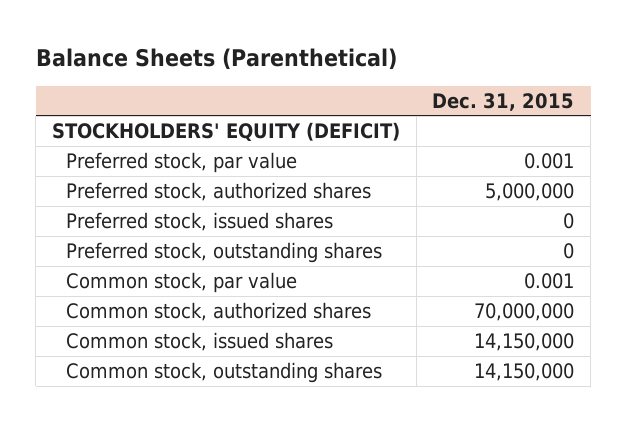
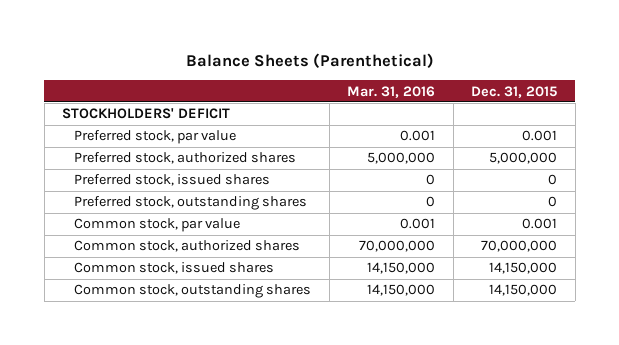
none -> [347,85,436,98] Mar. 31, 2016
[52,122,401,142] STOCKHOLDERS' EQUITY (DEFICIT) -> [62,108,231,120] STOCKHOLDERS' DEFICIT

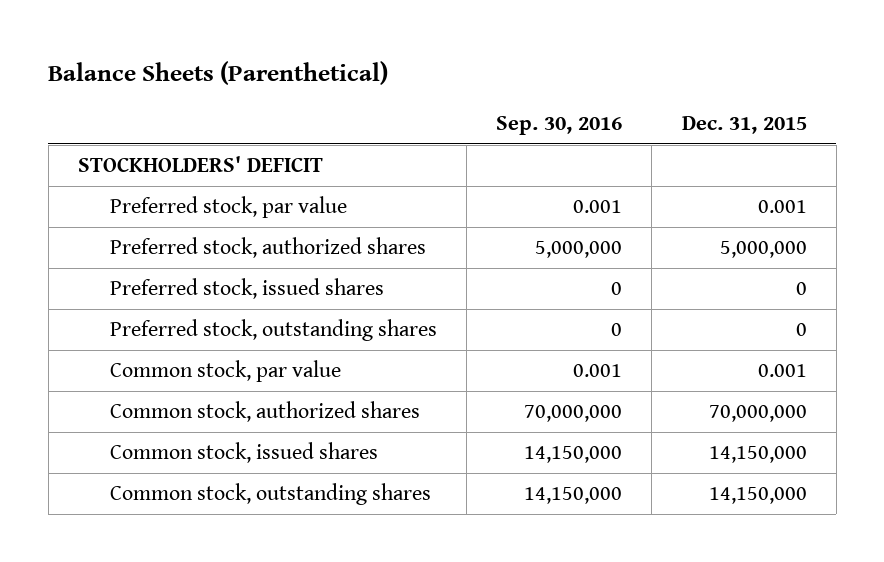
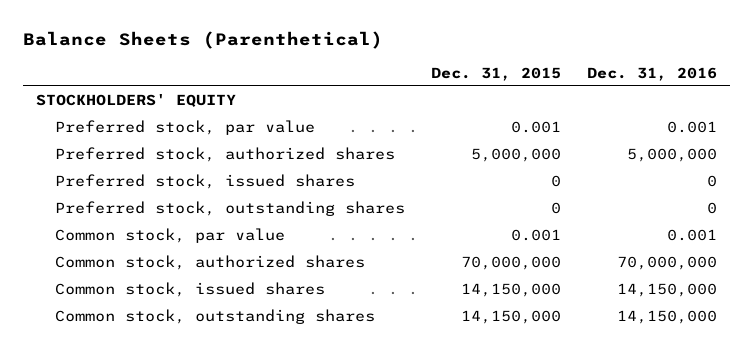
[496,115,623,135] Sep. 30, 2016 -> none
none -> [586,66,717,81] Dec. 31, 2016
[77,155,323,172] STOCKHOLDERS' DEFICIT -> [35,94,236,108] STOCKHOLDERS' EQUITY

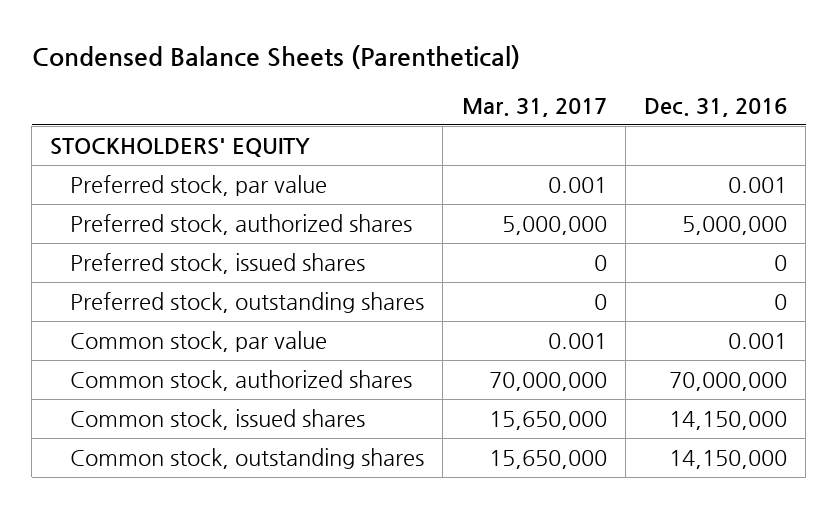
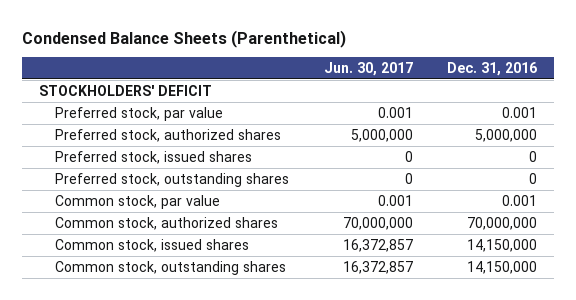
[461,97,607,117] Mar. 31, 2017 -> none
none -> [323,62,413,77] Jun. 30, 2017
[50,137,311,157] STOCKHOLDERS' EQUITY -> [39,84,213,96] STOCKHOLDERS' DEFICIT

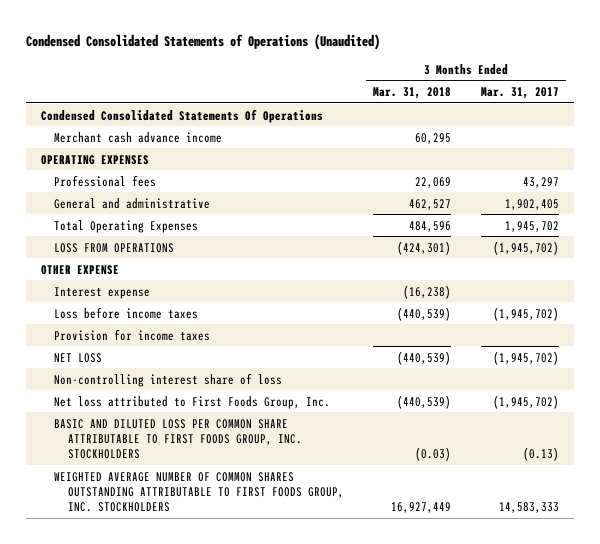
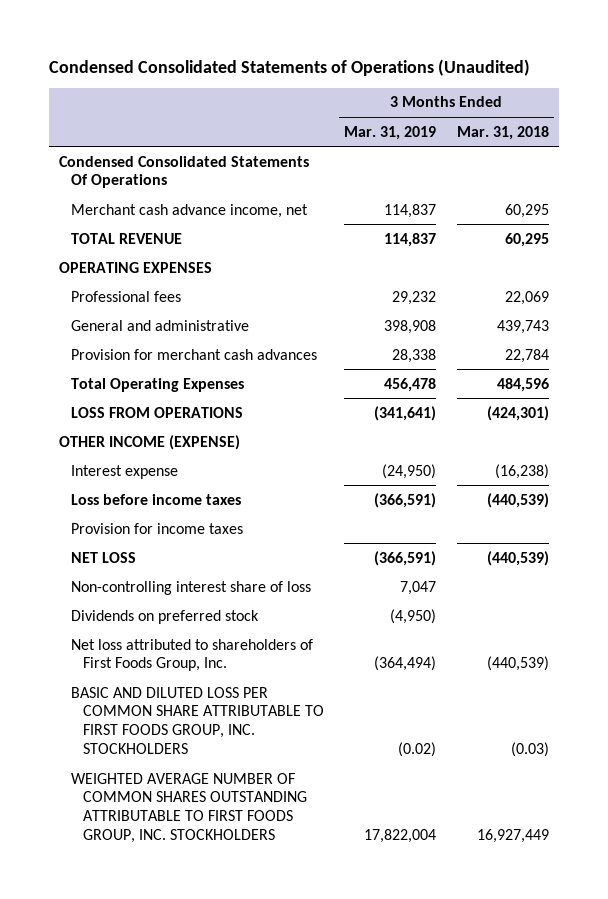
[480,86,559,99] Mar. 31, 2017 -> none
none -> [344,125,437,140] Mar. 31, 2019
[54,131,223,143] Merchant cash advance income -> [70,203,308,218] Merchant cash advance income, net
none -> [70,232,182,244] TOTAL REVENUE
[409,198,452,210] 462,527 -> [496,319,549,334] 439,743
none -> [70,348,317,360] Provision for merchant cash advances
[41,264,120,275] OTHER EXPENSE -> [59,434,241,450] OTHER INCOME (EXPENSE)
none -> [70,609,259,624] Dividends on preferred stock
[54,395,331,409] Net loss attributed to First Foods Group, Inc. -> [70,638,313,672] Net loss attributed to shareholders of First Foods Group, Inc.

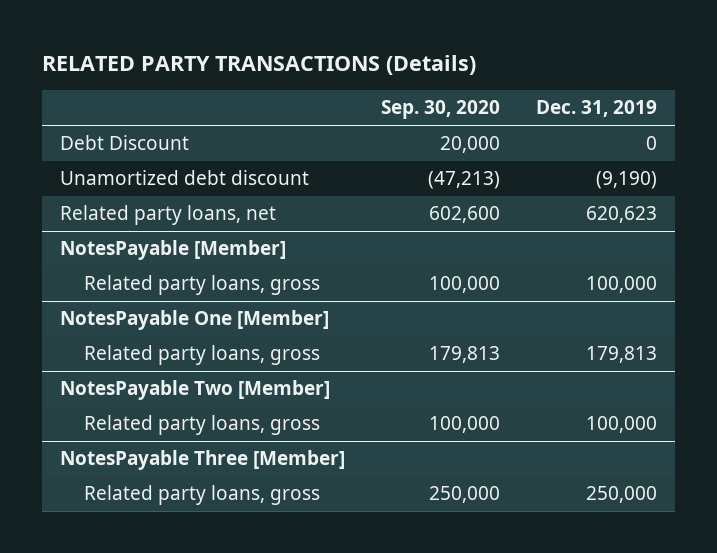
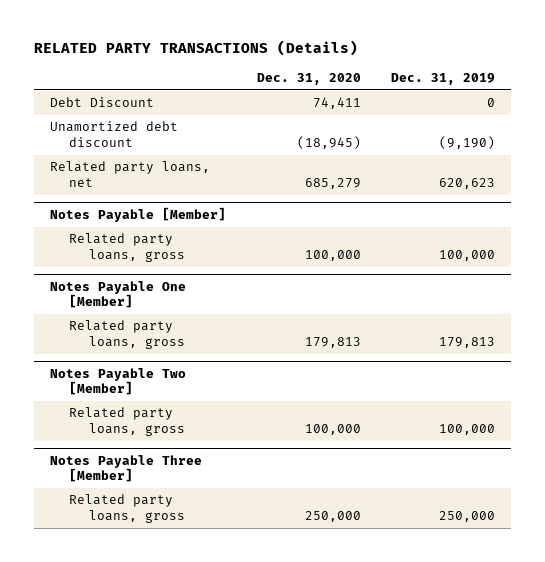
[380,100,500,120] Sep. 30, 2020 -> none
none -> [256,73,361,86] Dec. 31, 2020
[59,240,286,261] NotesPayable [Member] -> [49,207,226,223] Notes Payable [Member]
[59,310,329,331] NotesPayable One [Member] -> [49,281,186,309] Notes Payable One [Member]
[59,380,330,401] NotesPayable Two [Member] -> [49,368,186,396] Notes Payable Two [Member]
[59,450,345,471] NotesPayable Three [Member] -> [49,455,202,483] Notes Payable Three [Member]

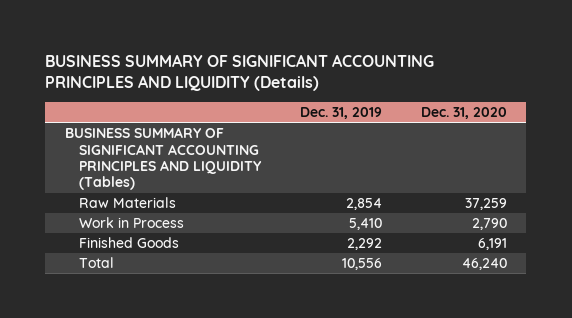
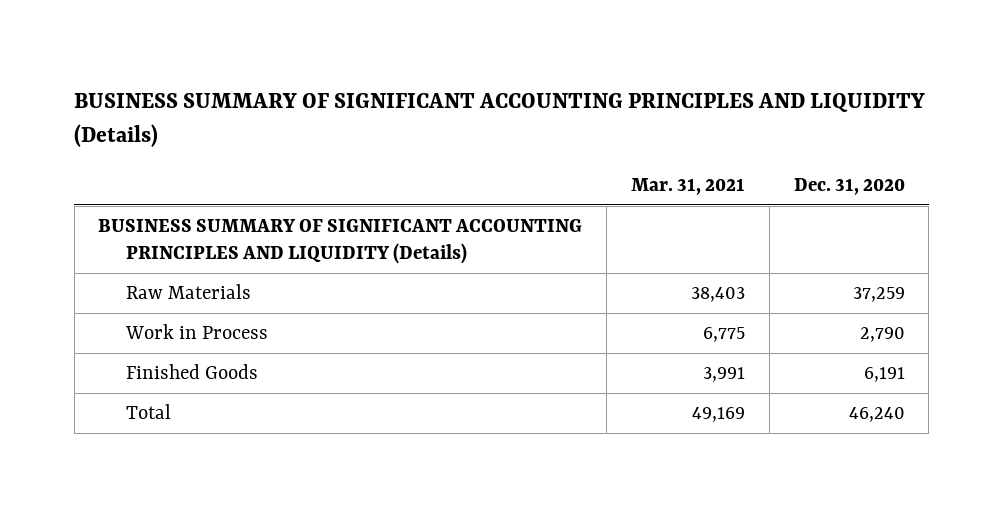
[299,107,382,120] Dec. 31, 2019 -> none
none -> [631,177,746,195] Mar. 31, 2021
[64,127,262,191] BUSINESS SUMMARY OF SIGNIFICANT ACCOUNTING PRINCIPLES AND LIQUIDITY (Tables) -> [98,219,583,264] BUSINESS SUMMARY OF SIGNIFICANT ACCOUNTING PRINCIPLES AND LIQUIDITY (Details)

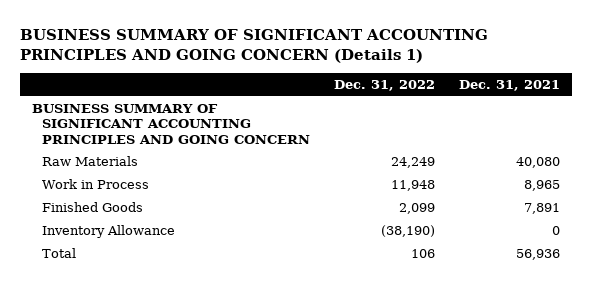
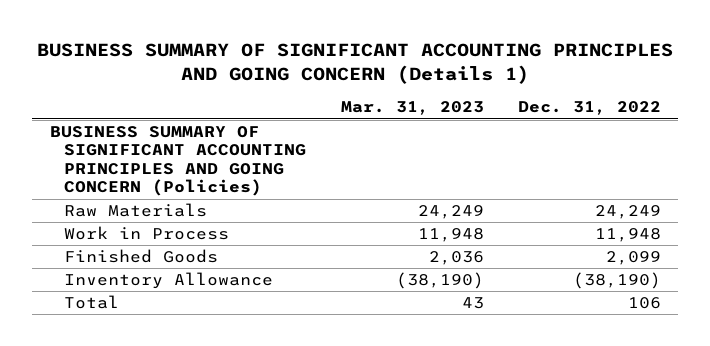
[459,80,561,92] Dec. 31, 2021 -> none
none -> [340,101,484,116] Mar. 31, 2023
[32,104,310,144] BUSINESS SUMMARY OF SIGNIFICANT ACCOUNTING PRINCIPLES AND GOING CONCERN -> [49,126,307,197] BUSINESS SUMMARY OF SIGNIFICANT ACCOUNTING PRINCIPLES AND GOING CONCERN (Policies)

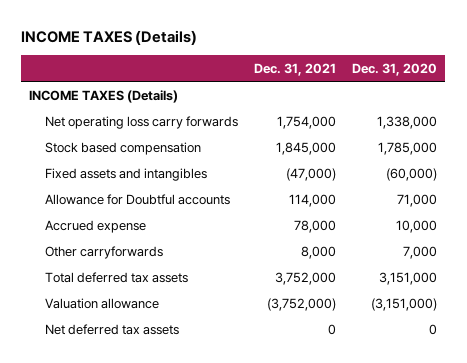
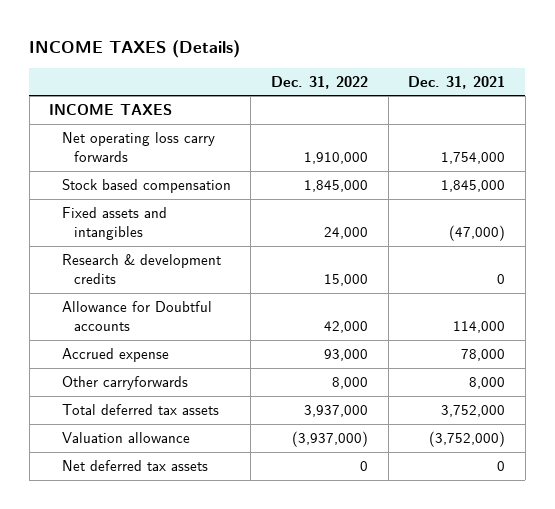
[352,62,438,76] Dec. 31, 2020 -> none
none -> [270,75,368,89] Dec. 31, 2022
[29,89,179,103] INCOME TAXES (Details) -> [49,103,173,116] INCOME TAXES
none -> [61,254,221,285] Research & development credits

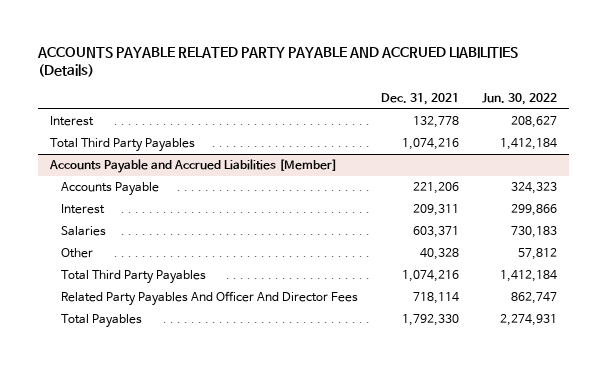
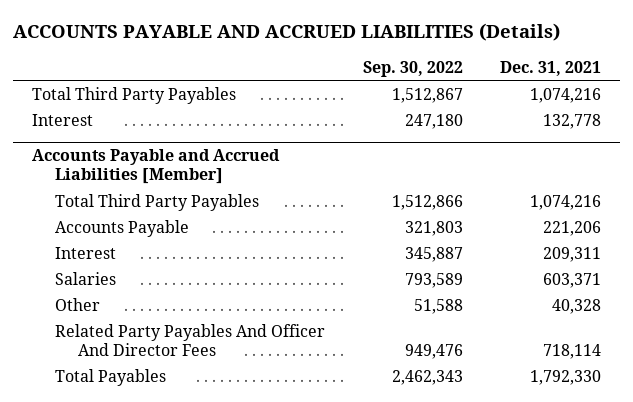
[37,46,519,78] ACCOUNTS PAYABLE RELATED PARTY PAYABLE AND ACCRUED LIABILITIES (Details) -> [13,23,561,42] ACCOUNTS PAYABLE AND ACCRUED LIABILITIES (Details)
[482,92,558,105] Jun. 30, 2022 -> none
none -> [362,60,463,77] Sep. 30, 2022
[49,116,94,127] Interest -> [31,113,93,126] Interest
[61,270,207,285] Total Third Party Payables -> [54,193,259,211] Total Third Party Payables

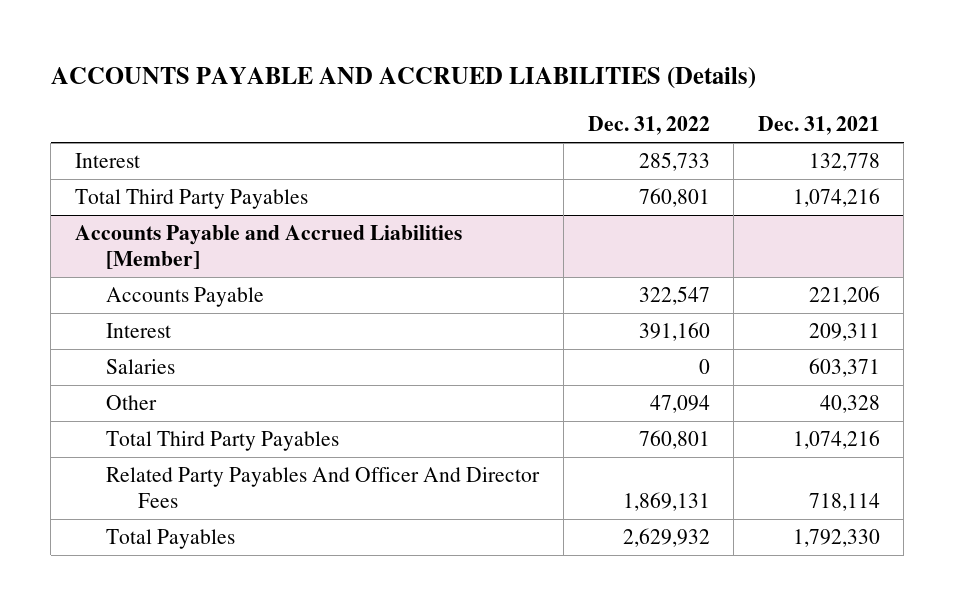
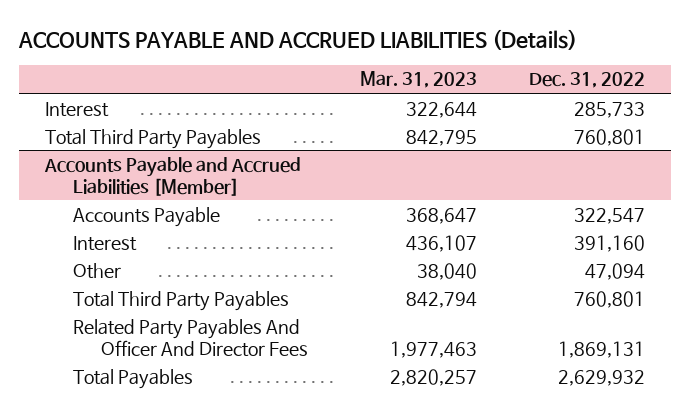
[757,116,880,136] Dec. 31, 2021 -> none
none -> [360,71,478,89] Mar. 31, 2023
[106,359,176,375] Salaries -> none

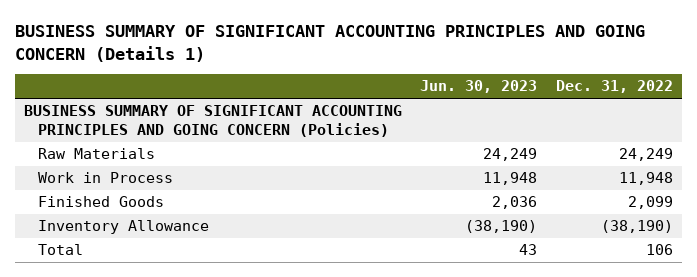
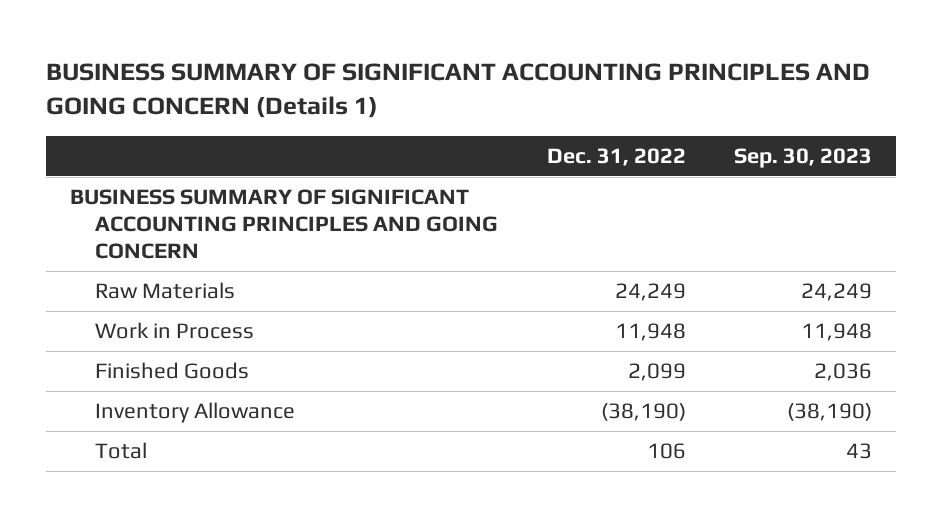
[420,80,538,94] Jun. 30, 2023 -> none
none -> [734,148,873,169] Sep. 30, 2023
[24,105,403,137] BUSINESS SUMMARY OF SIGNIFICANT ACCOUNTING PRINCIPLES AND GOING CONCERN (Policies) -> [70,189,499,259] BUSINESS SUMMARY OF SIGNIFICANT ACCOUNTING PRINCIPLES AND GOING CONCERN

